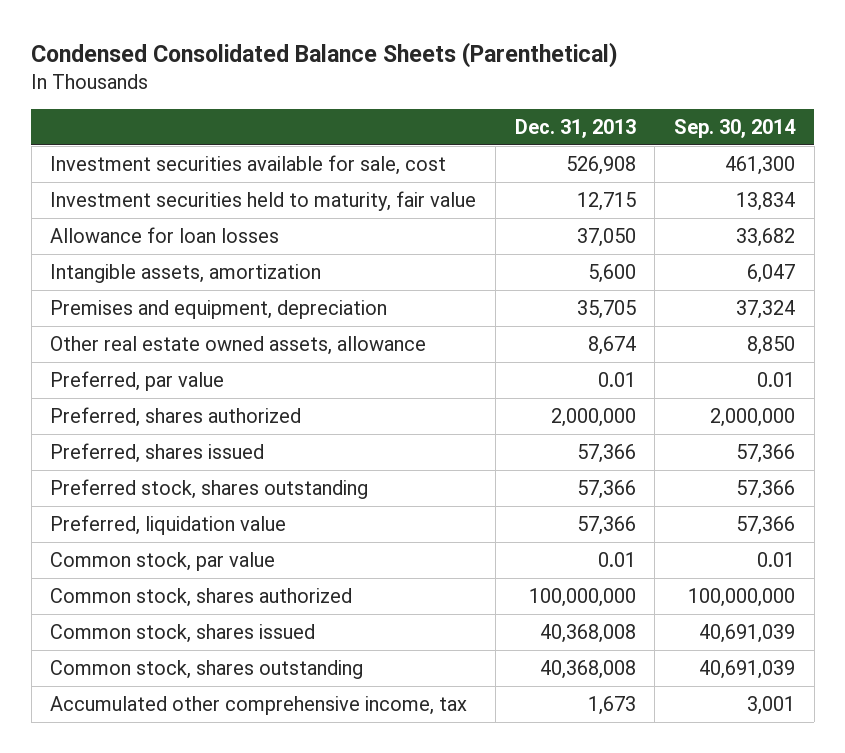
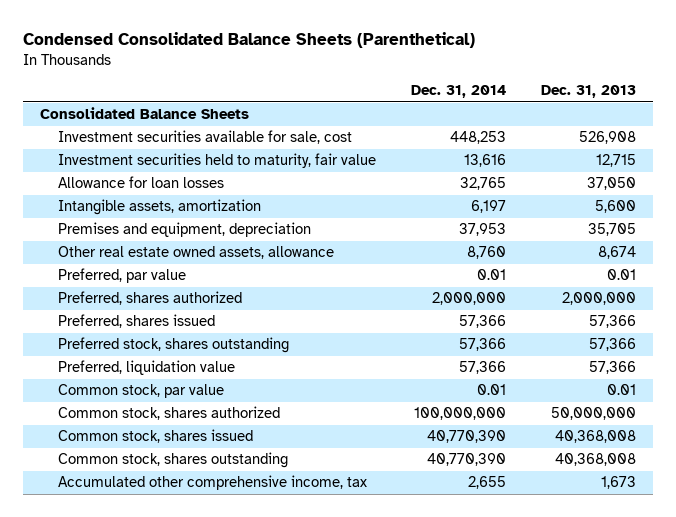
[674,118,797,138] Sep. 30, 2014 -> none
none -> [410,85,506,99] Dec. 31, 2014
none -> [40,107,250,120] Consolidated Balance Sheets
[528,588,636,608] 100,000,000 -> [550,407,636,421] 50,000,000

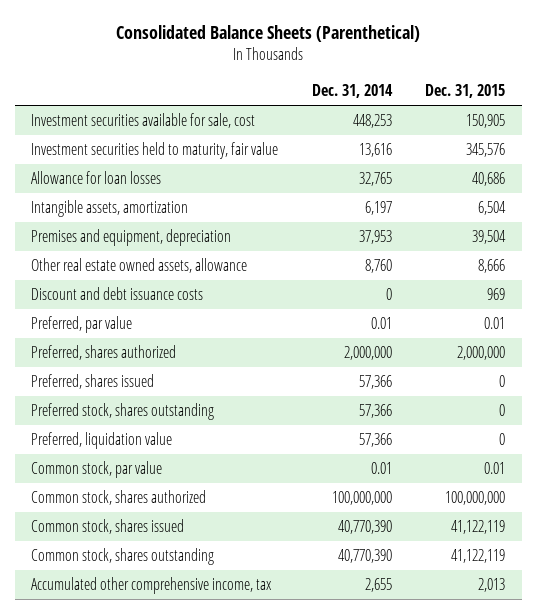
[23,32,476,49] Condensed Consolidated Balance Sheets (Parenthetical) -> [116,24,421,42] Consolidated Balance Sheets (Parenthetical)
[540,85,636,99] Dec. 31, 2013 -> none
none -> [424,83,505,98] Dec. 31, 2015
[40,107,250,120] Consolidated Balance Sheets -> none
none -> [31,287,204,301] Discount and debt issuance costs

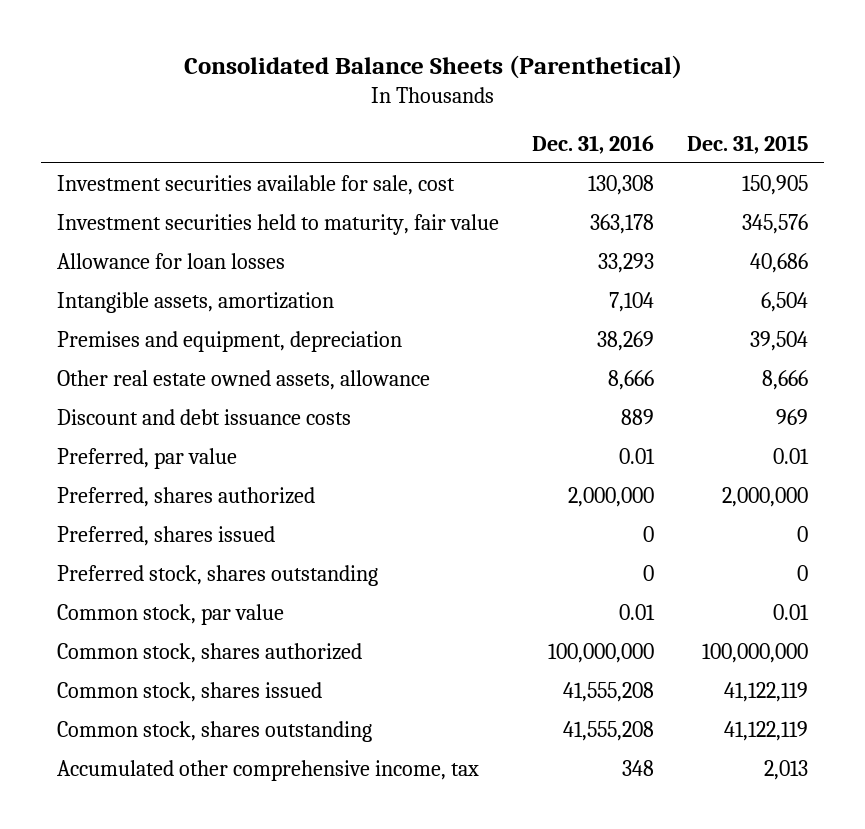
[311,83,393,98] Dec. 31, 2014 -> none
none -> [532,134,655,154] Dec. 31, 2016
[31,432,173,450] Preferred, liquidation value -> none

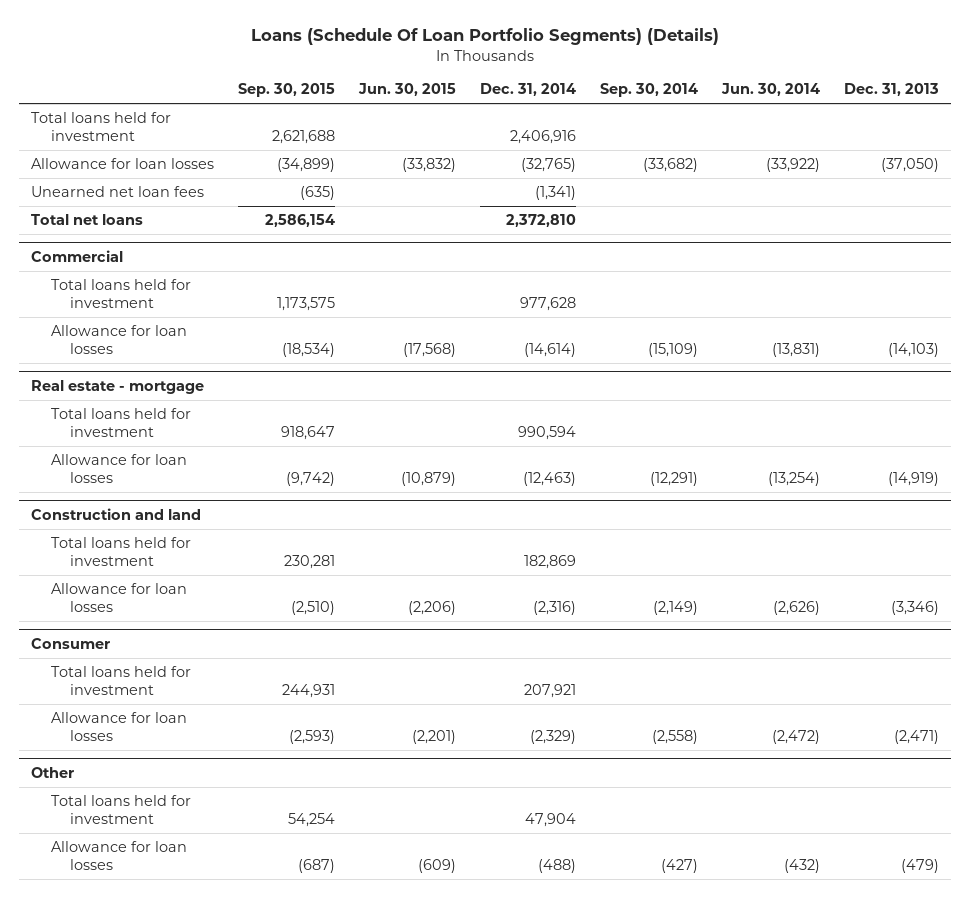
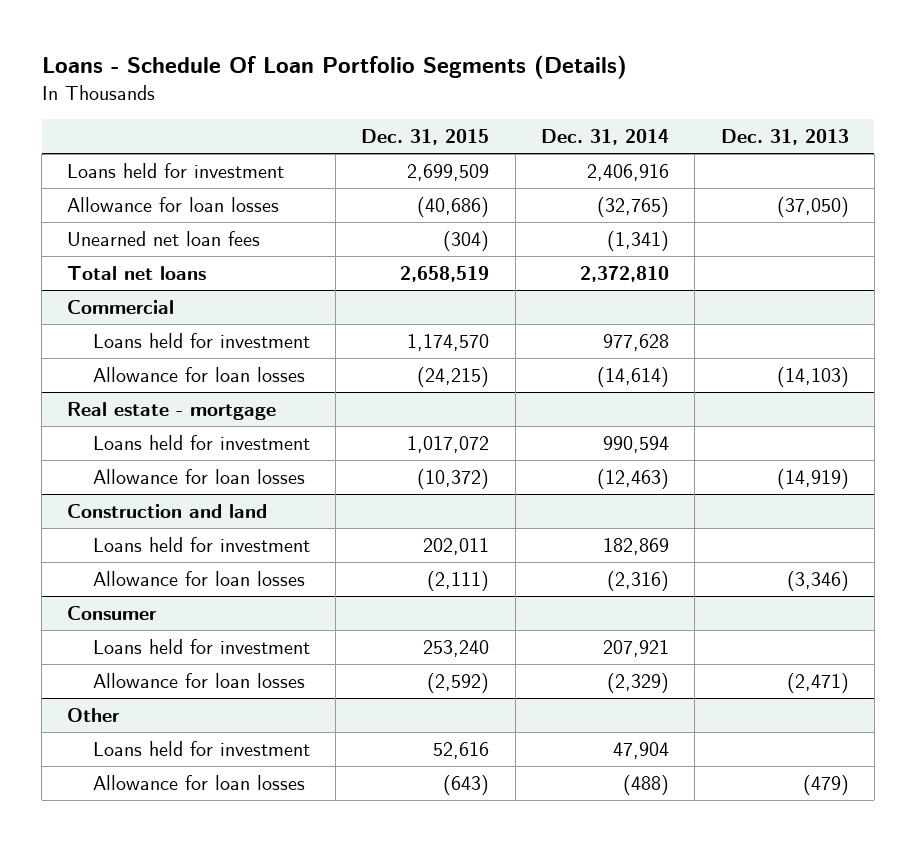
[251,28,720,46] Loans (Schedule Of Loan Portfolio Segments) (Details) -> [41,54,627,79] Loans - Schedule Of Loan Portfolio Segments (Details)
[238,83,336,98] Sep. 30, 2015 -> none
[358,83,457,97] Jun. 30, 2015 -> none
[600,83,699,98] Sep. 30, 2014 -> none
[721,83,821,97] Jun. 30, 2014 -> none
none -> [361,129,490,146] Dec. 31, 2015
[31,112,172,141] Total loans held for investment -> [67,162,285,178] Loans held for investment
[50,279,191,308] Total loans held for investment -> [92,332,310,348] Loans held for investment
[50,408,191,437] Total loans held for investment -> [92,434,310,450] Loans held for investment
[50,537,191,566] Total loans held for investment -> [92,536,310,552] Loans held for investment
[50,666,191,695] Total loans held for investment -> [92,638,310,654] Loans held for investment
[50,795,191,824] Total loans held for investment -> [92,740,310,756] Loans held for investment

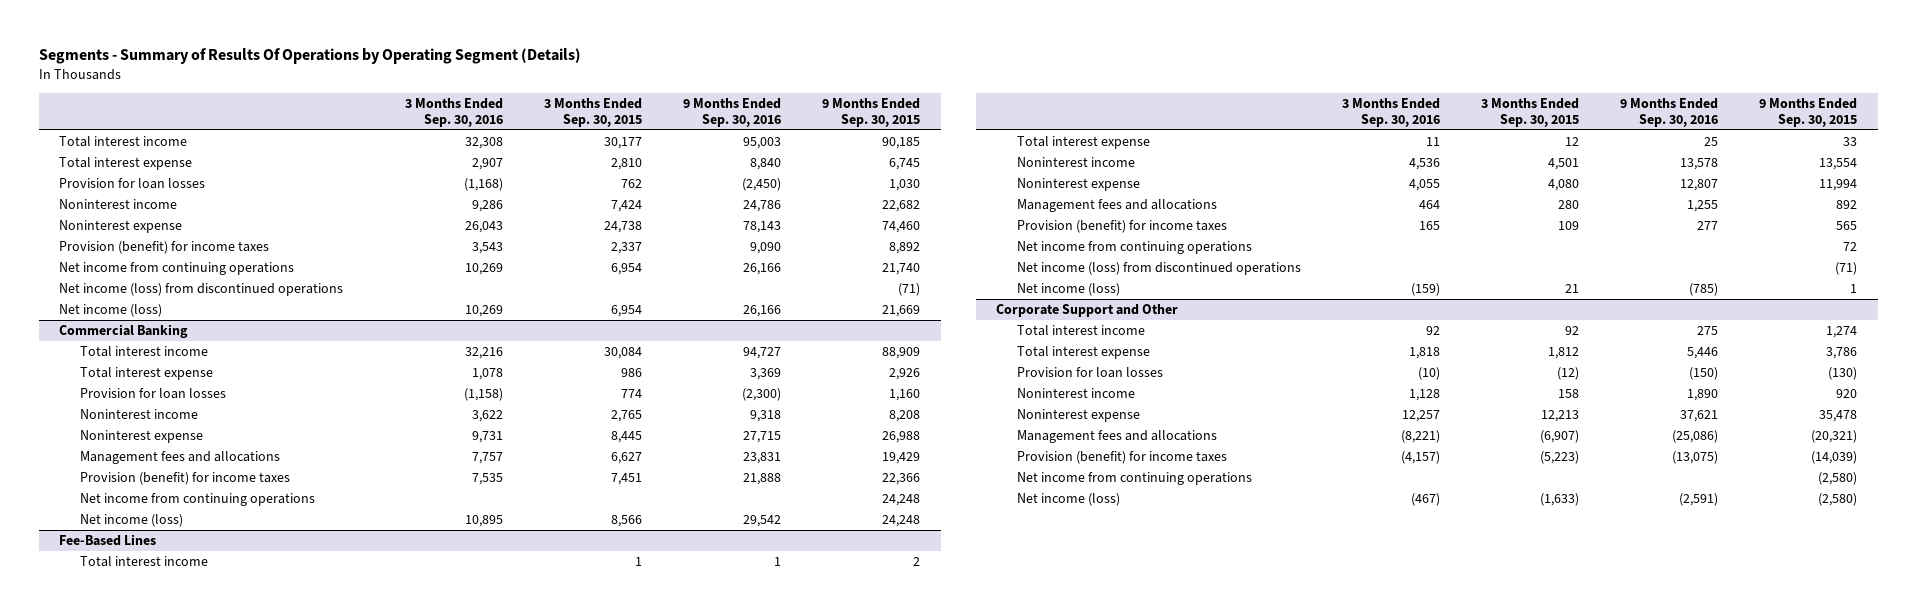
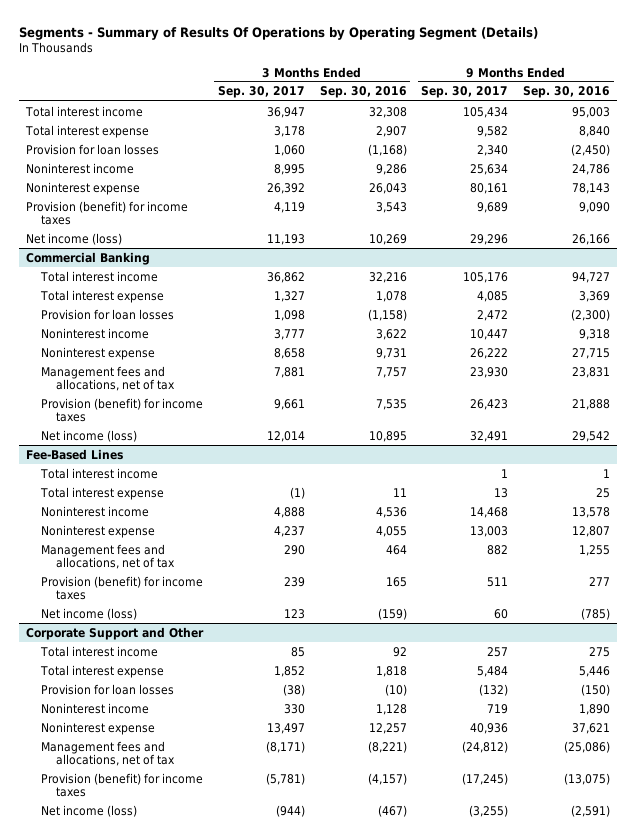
[544,97,643,128] 3 Months Ended Sep. 30, 2015 -> none
[822,97,921,128] 9 Months Ended Sep. 30, 2015 -> none
none -> [217,86,305,99] Sep. 30, 2017
none -> [421,86,509,99] Sep. 30, 2017
[59,261,295,275] Net income from continuing operations -> none
[59,282,344,296] Net income (loss) from discontinued operations -> none
[80,450,281,464] Management fees and allocations -> [41,365,175,392] Management fees and allocations, net of tax
[80,492,316,506] Net income from continuing operations -> none
[1016,198,1217,212] Management fees and allocations -> [41,543,175,570] Management fees and allocations, net of tax
[1016,240,1252,254] Net income from continuing operations -> none
[1016,261,1301,275] Net income (loss) from discontinued operations -> none
[1016,429,1217,443] Management fees and allocations -> [41,740,175,767] Management fees and allocations, net of tax
[1016,471,1252,485] Net income from continuing operations -> none

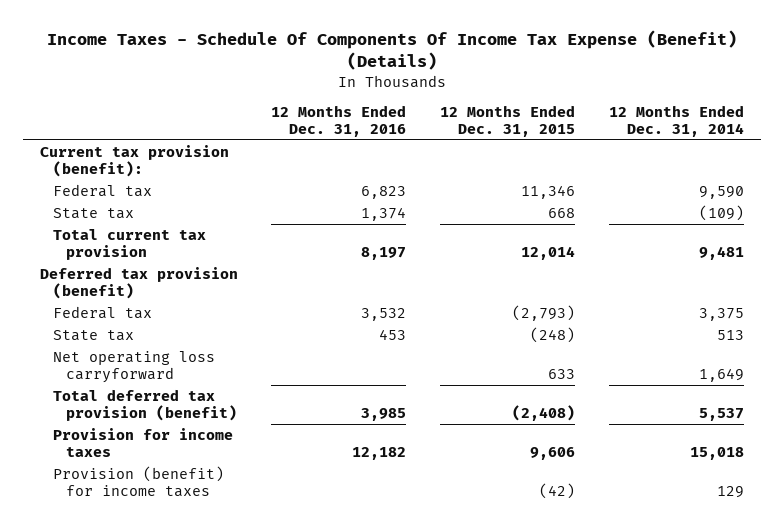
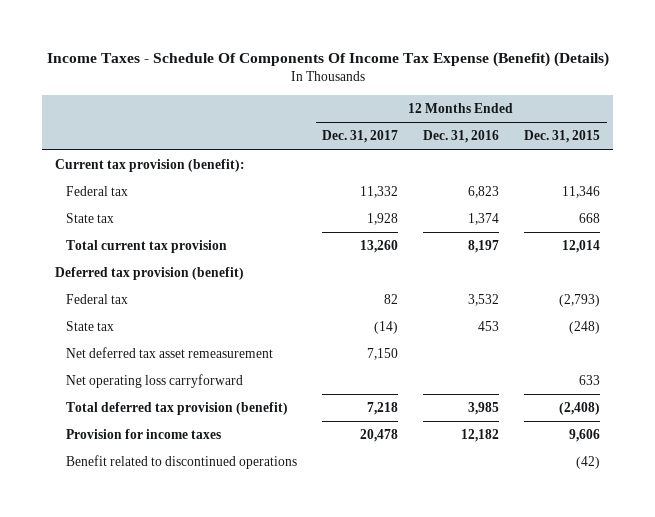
[609,104,745,138] 12 Months Ended Dec. 31, 2014 -> none
none -> [322,130,399,144] Dec. 31, 2017
none -> [65,347,273,359] Net deferred tax asset remeasurement
[52,465,224,497] Provision (benefit) for income taxes -> [65,455,297,470] Benefit related to discontinued operations

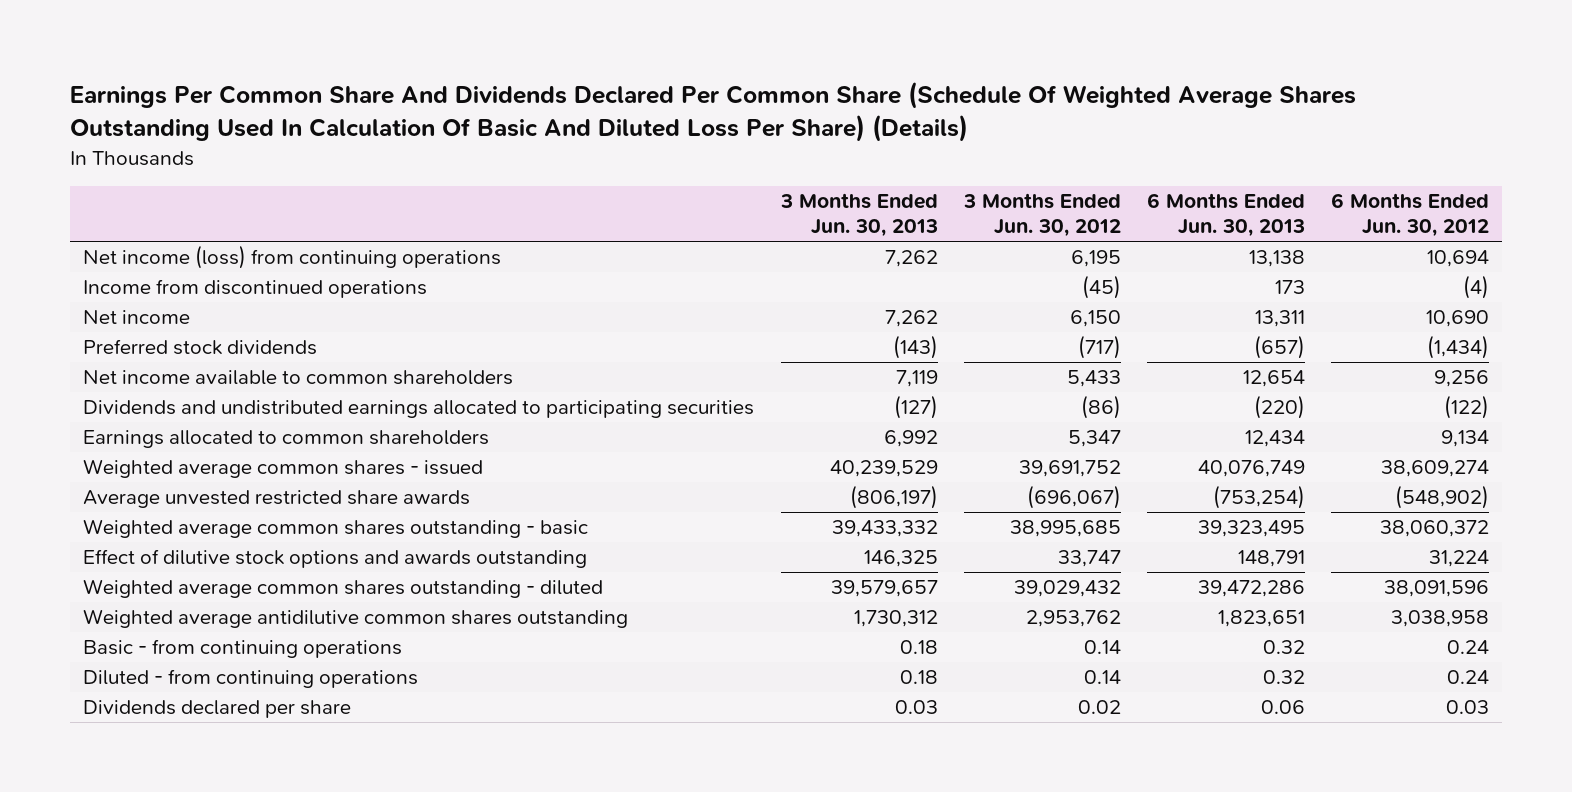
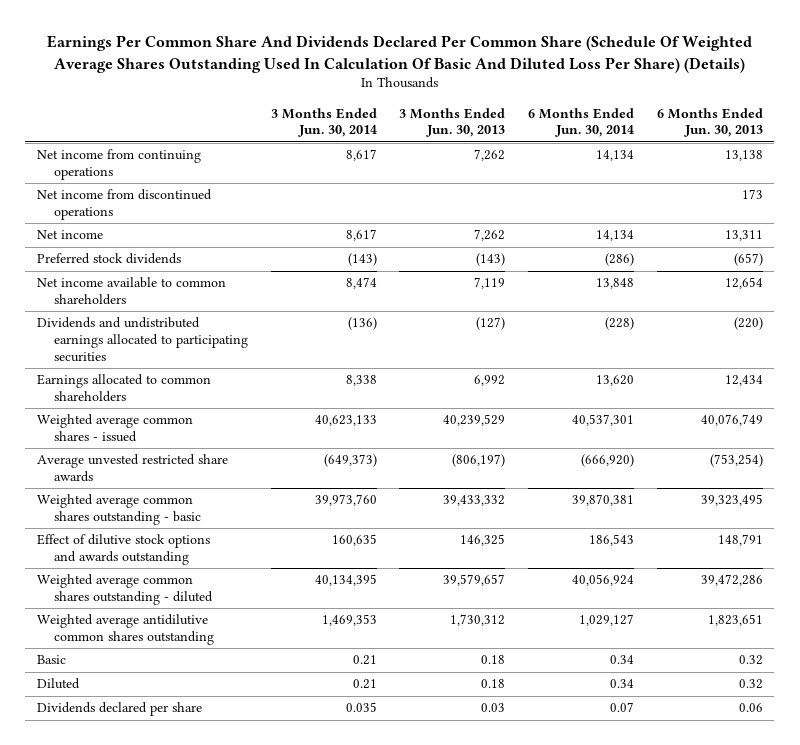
[962,193,1121,238] 3 Months Ended Jun. 30, 2012 -> none
[1330,193,1489,238] 6 Months Ended Jun. 30, 2012 -> none
none -> [270,107,377,138] 3 Months Ended Jun. 30, 2014
none -> [528,107,635,138] 6 Months Ended Jun. 30, 2014
[83,245,502,270] Net income (loss) from continuing operations -> [36,149,201,181] Net income from continuing operations
[83,279,428,299] Income from discontinued operations -> [36,189,212,221] Net income from discontinued operations
[83,639,403,659] Basic - from continuing operations -> [36,655,66,665] Basic
[83,669,419,689] Diluted - from continuing operations -> [36,678,80,690] Diluted

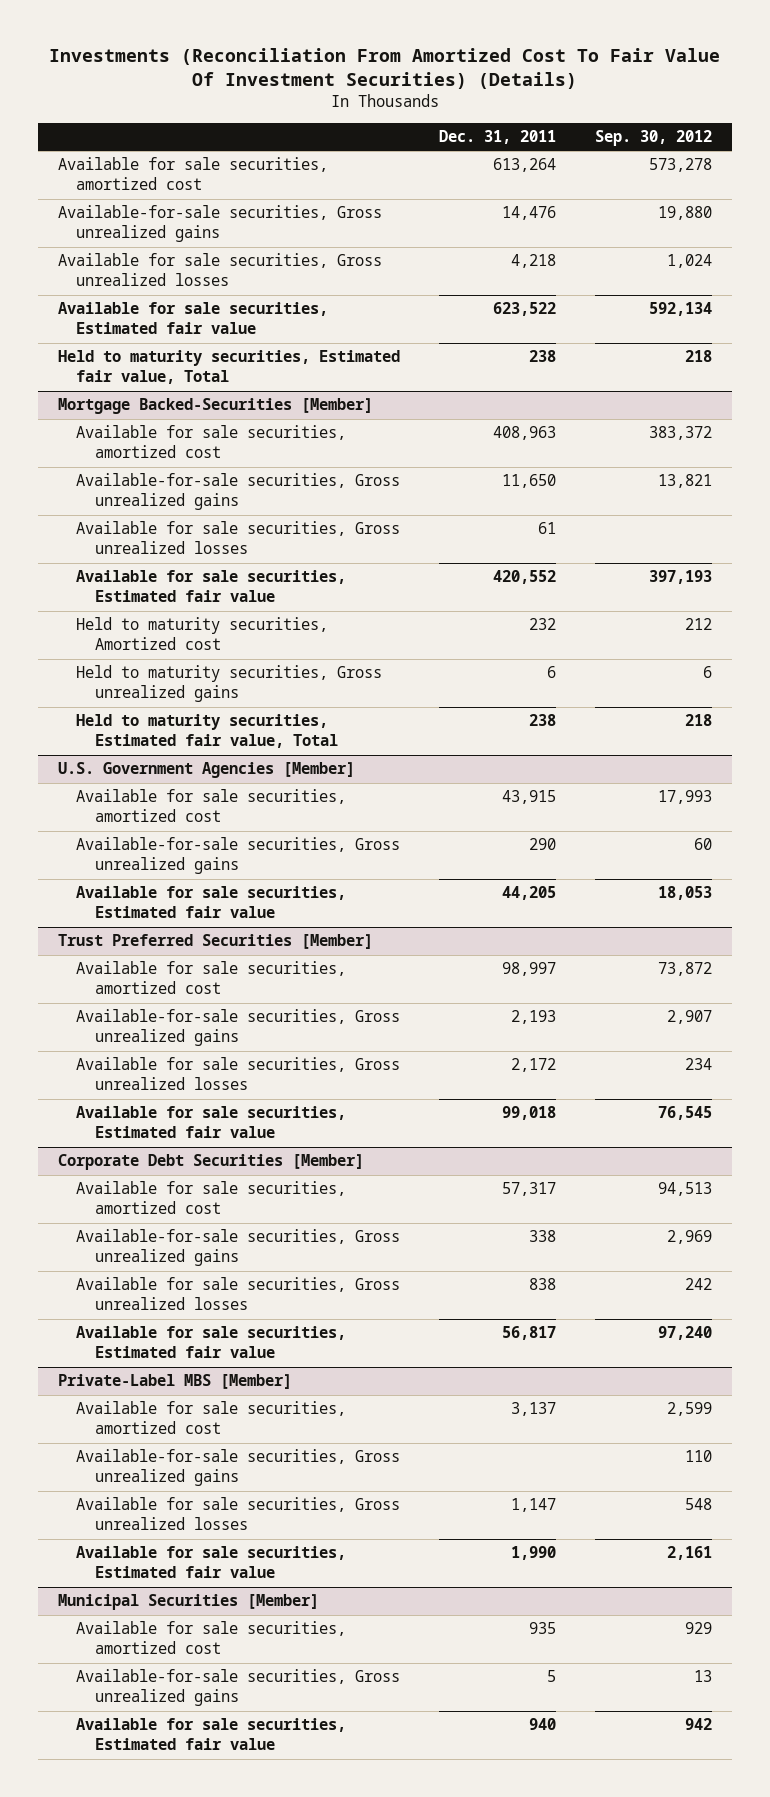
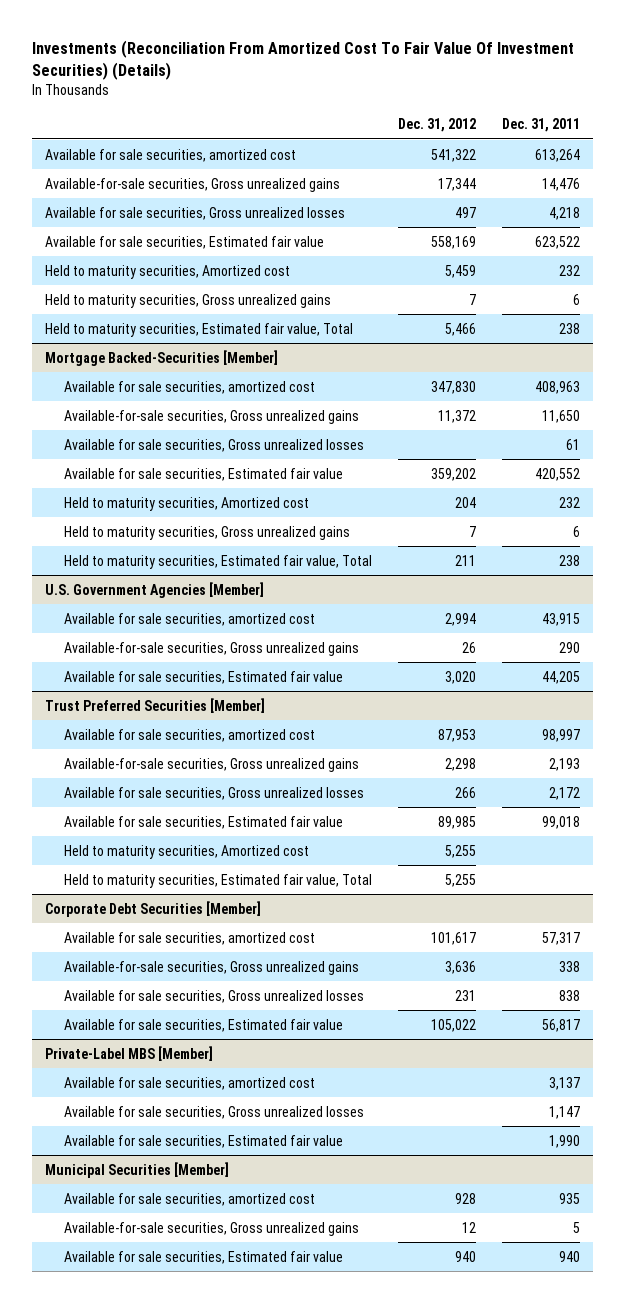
[595,129,713,146] Sep. 30, 2012 -> none
none -> [398,118,477,133] Dec. 31, 2012
none -> [45,264,291,279] Held to maturity securities, Amortized cost
none -> [45,293,332,308] Held to maturity securities, Gross unrealized gains
none -> [64,844,310,859] Held to maturity securities, Amortized cost
none -> [64,873,373,888] Held to maturity securities, Estimated fair value, Total
[76,1449,401,1487] Available-for-sale securities, Gross unrealized gains -> none

